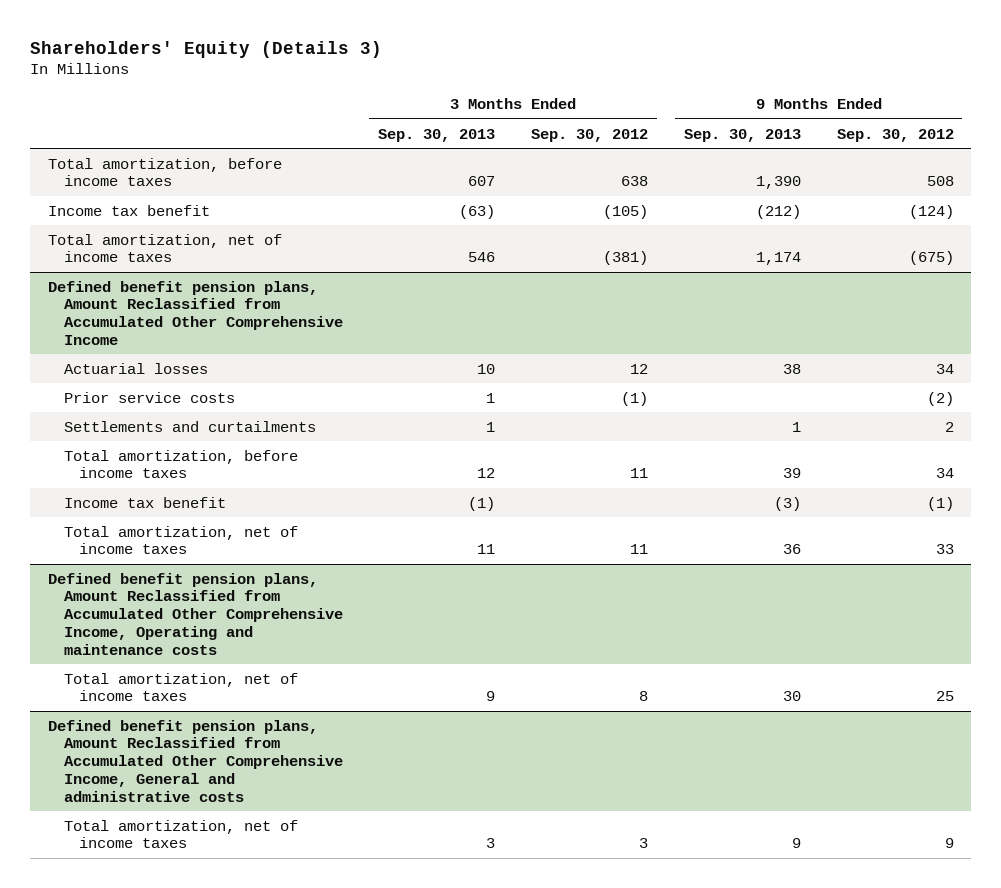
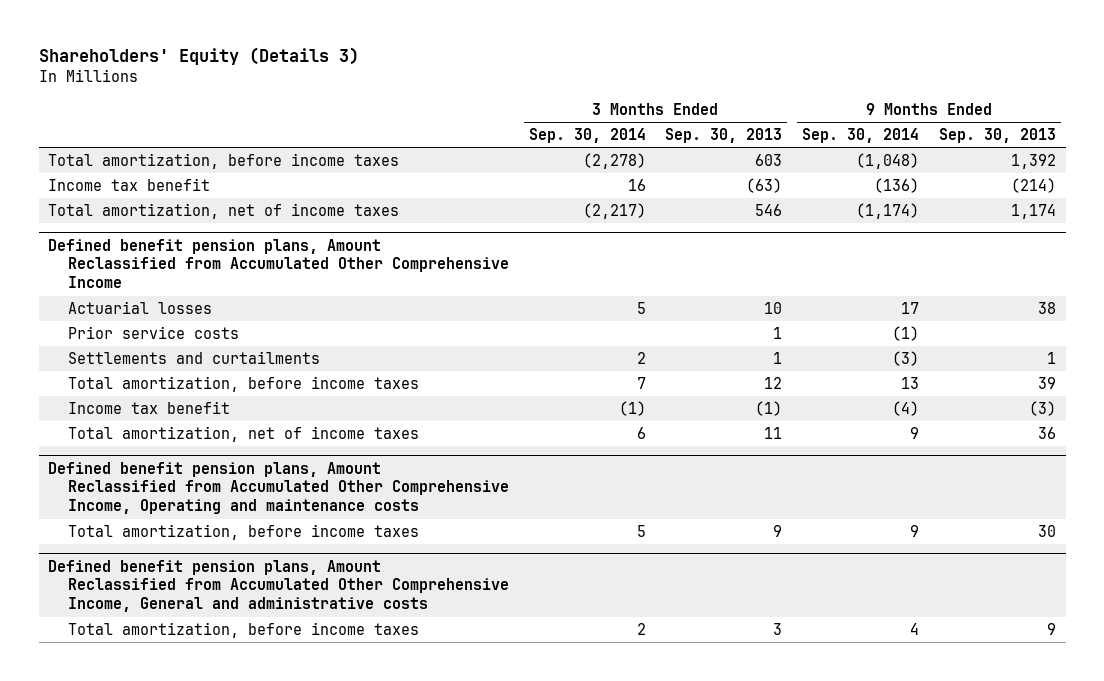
[531,128,649,142] Sep. 30, 2012 -> none
[836,128,954,142] Sep. 30, 2012 -> none
none -> [528,128,646,144] Sep. 30, 2014
none -> [802,128,920,144] Sep. 30, 2014
[468,176,496,187] 607 -> [755,154,783,167] 603
[755,176,801,190] 1,390 -> [1010,154,1056,170] 1,392
[755,204,801,219] (212) -> [1010,178,1056,194] (214)
[63,672,298,702] Total amortization, net of income taxes -> [67,524,419,541] Total amortization, before income taxes
[63,819,298,849] Total amortization, net of income taxes -> [67,622,419,639] Total amortization, before income taxes

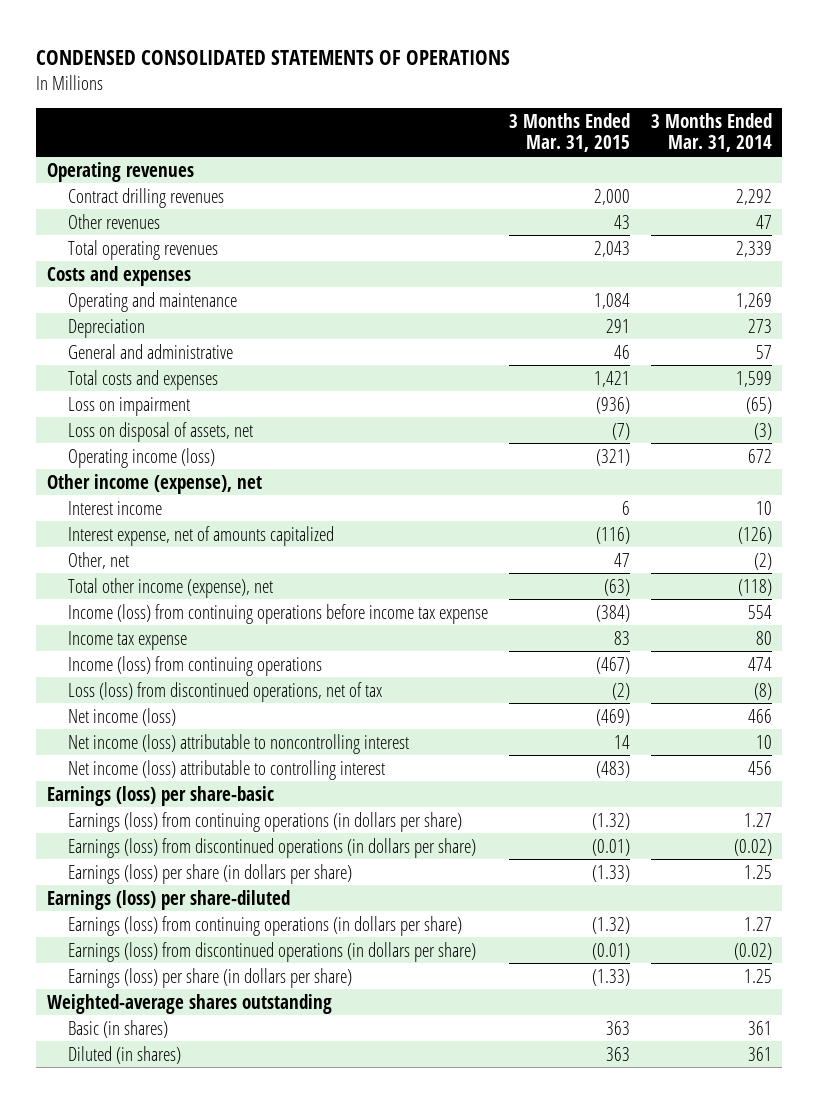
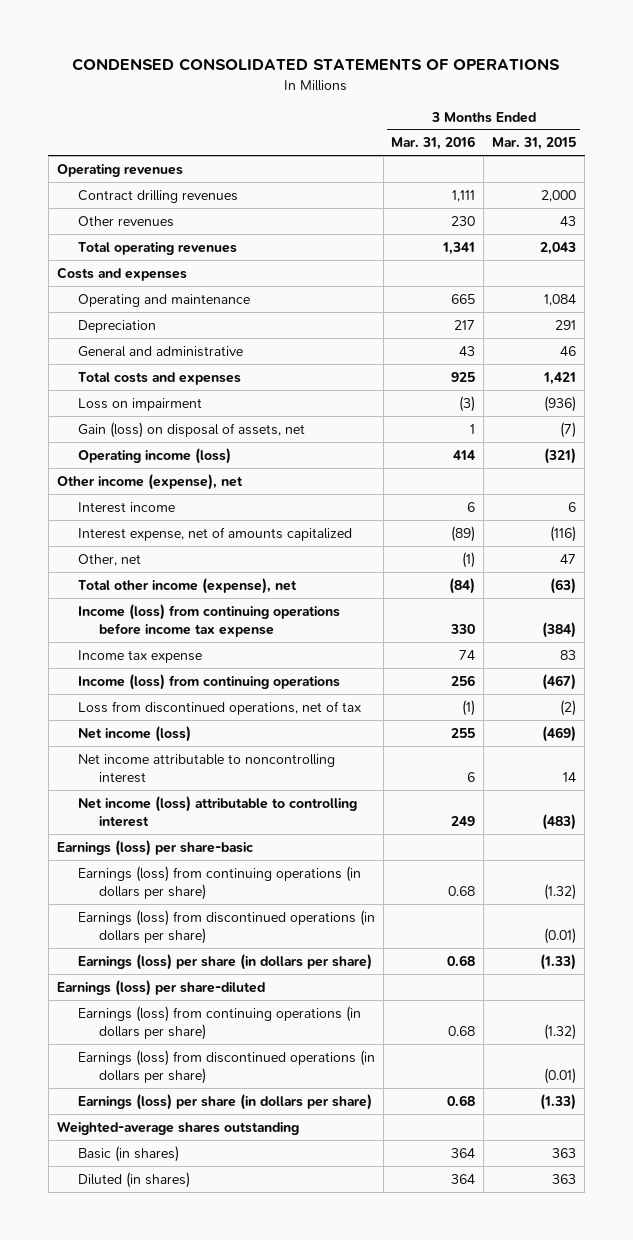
[651,112,773,153] 3 Months Ended Mar. 31, 2014 -> none
none -> [391,136,476,151] Mar. 31, 2016
[68,421,254,442] Loss on disposal of assets, net -> [77,421,305,438] Gain (loss) on disposal of assets, net
[68,681,383,702] Loss (loss) from discontinued operations, net of tax -> [77,700,361,715] Loss from discontinued operations, net of tax
[68,733,410,754] Net income (loss) attributable to noncontrolling interest -> [77,753,335,783] Net income attributable to noncontrolling interest

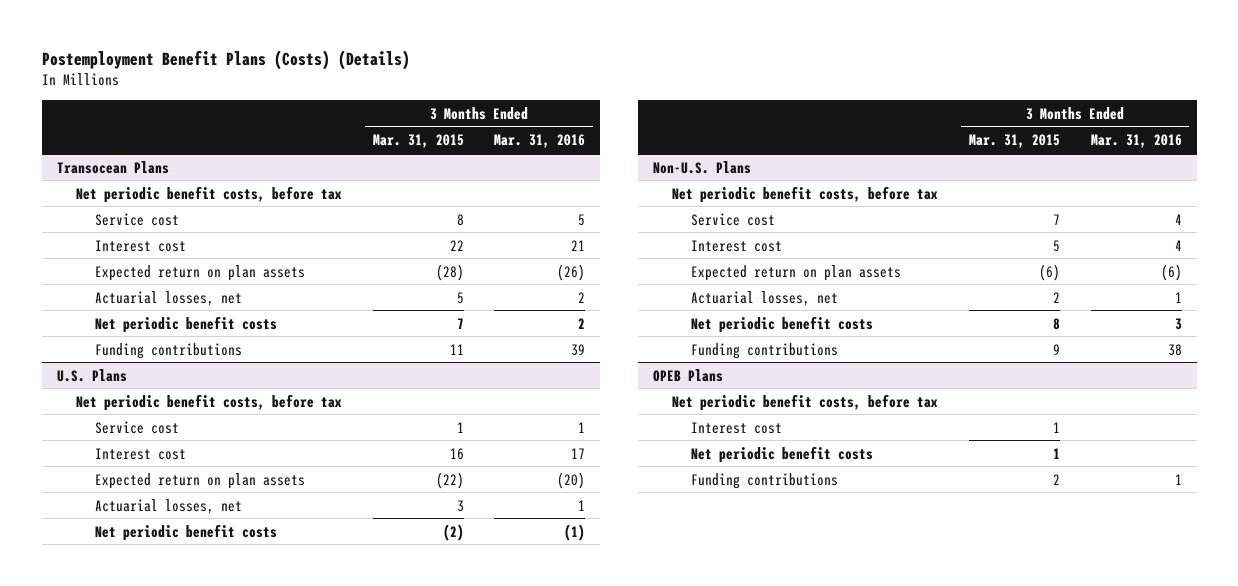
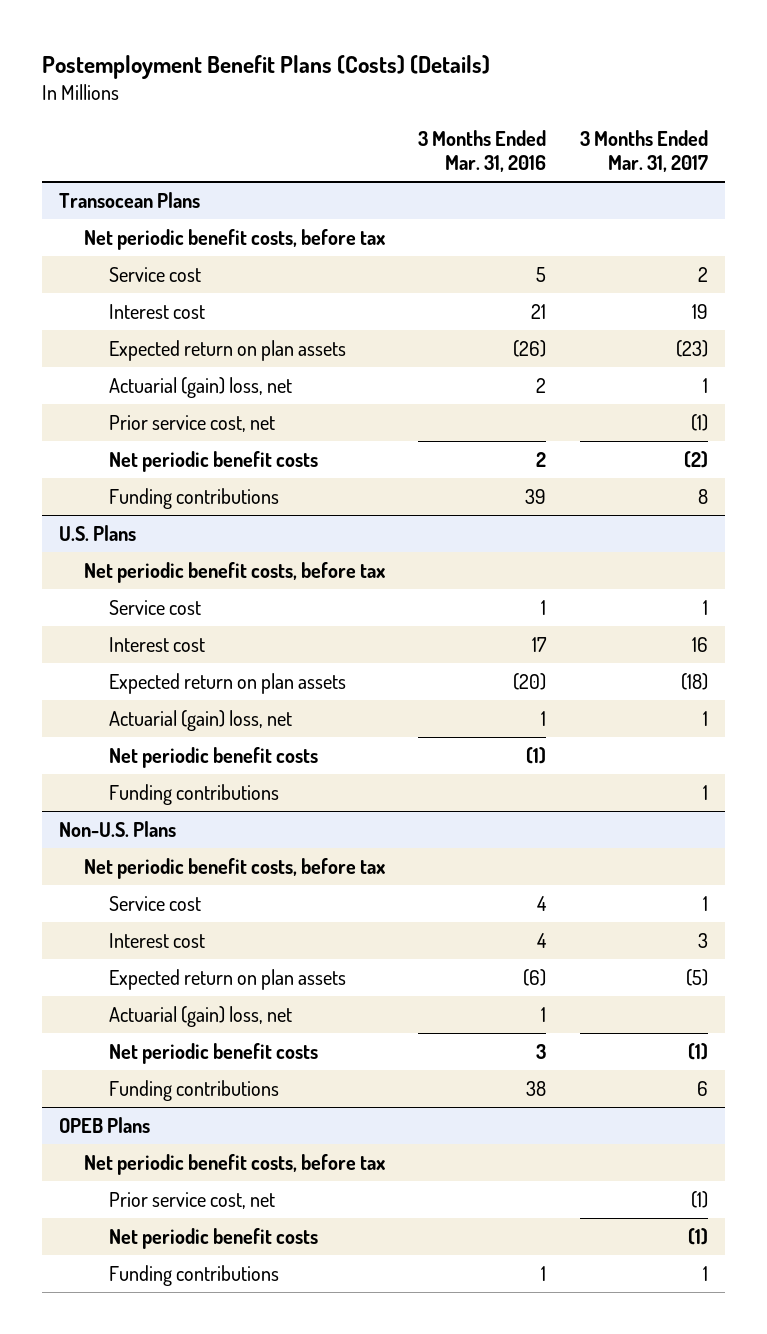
[372,134,464,149] Mar. 31, 2015 -> none
none -> [579,130,708,173] 3 Months Ended Mar. 31, 2017
[95,290,243,306] Actuarial losses, net -> [108,376,292,398] Actuarial (gain) loss, net
none -> [108,414,275,432] Prior service cost, net
[95,498,243,514] Actuarial losses, net -> [108,709,292,731] Actuarial (gain) loss, net
none -> [108,783,279,805] Funding contributions
[691,290,839,306] Actuarial losses, net -> [108,1005,292,1027] Actuarial (gain) loss, net
[691,421,783,434] Interest cost -> none
none -> [108,1191,275,1209] Prior service cost, net

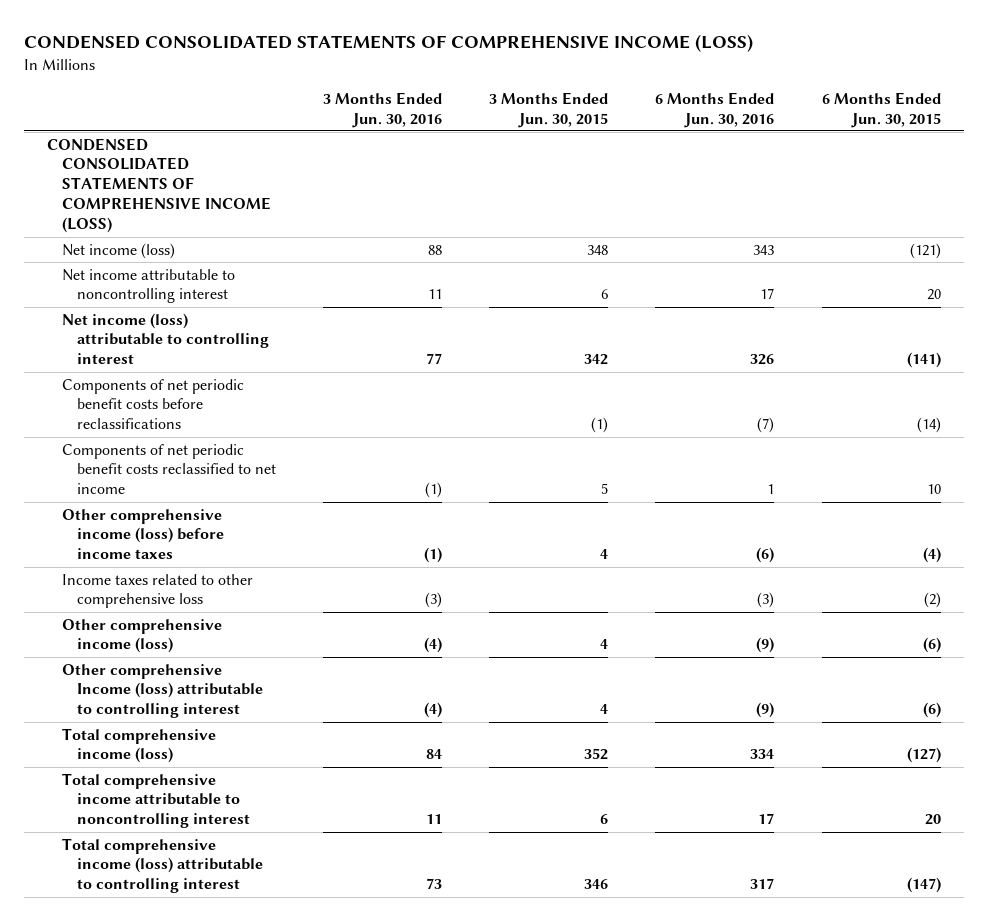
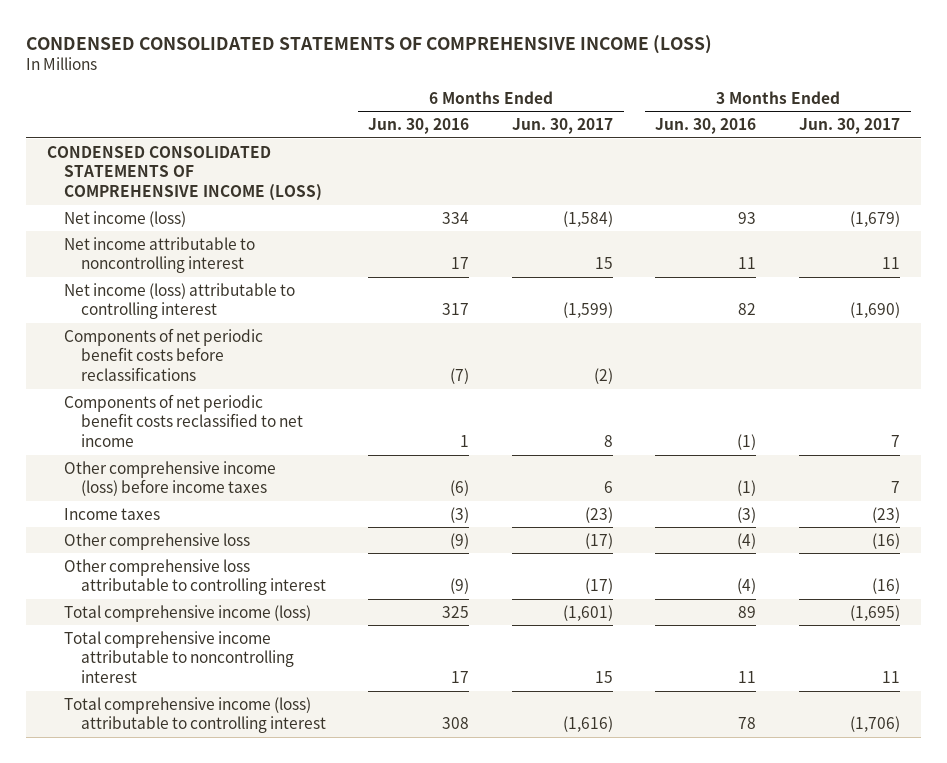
[489,91,609,128] 3 Months Ended Jun. 30, 2015 -> none
[821,91,941,128] 6 Months Ended Jun. 30, 2015 -> none
none -> [511,118,613,135] Jun. 30, 2017
none -> [798,118,900,135] Jun. 30, 2017
[427,244,442,255] 88 -> [738,211,757,224] 93
[753,244,775,255] 343 -> [442,211,470,224] 334
[425,353,442,365] 77 -> [738,303,757,316] 82
[750,354,775,366] 326 -> [442,303,470,316] 317
[61,573,253,609] Income taxes related to other comprehensive loss -> [63,507,160,520] Income taxes
[61,618,222,654] Other comprehensive income (loss) -> [63,532,250,550] Other comprehensive loss
[61,663,263,719] Other comprehensive Income (loss) attributable to controlling interest -> [63,558,326,596] Other comprehensive loss attributable to controlling interest
[425,749,442,760] 84 -> [738,605,757,618] 89
[750,749,775,760] 334 -> [442,605,470,618] 325
[425,878,442,890] 73 -> [738,717,757,730] 78
[750,878,775,890] 317 -> [442,717,470,730] 308

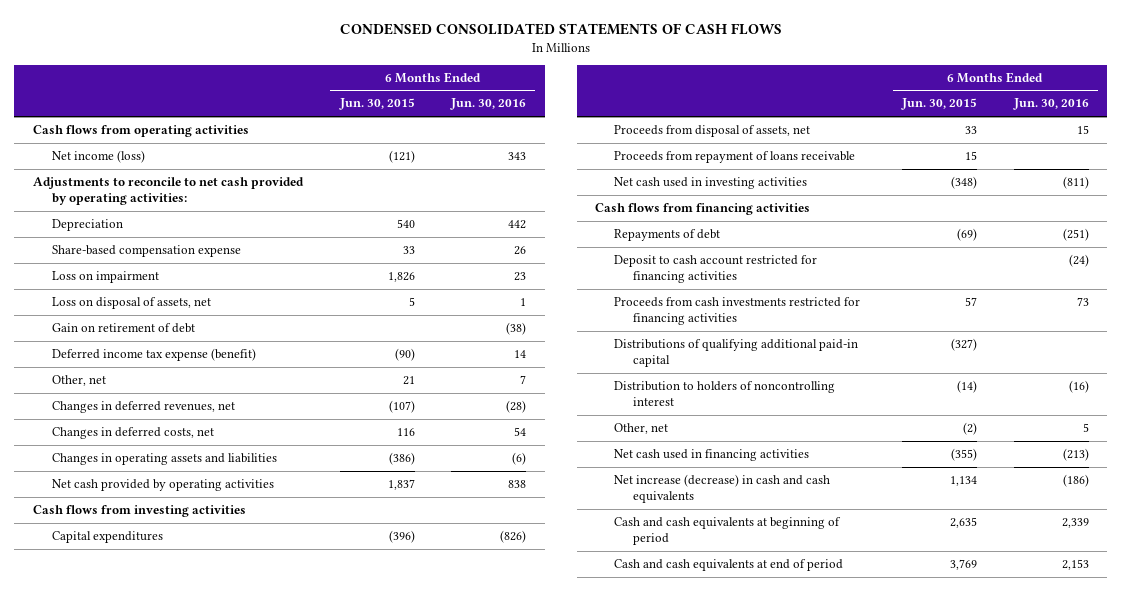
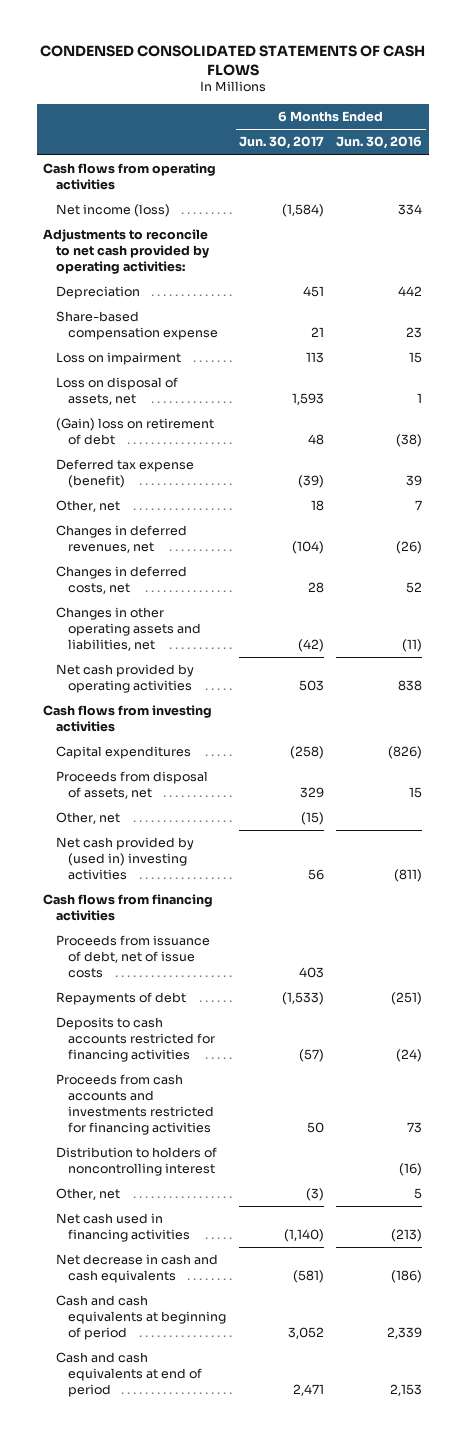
[338,98,415,111] Jun. 30, 2015 -> none
none -> [238,136,324,150] Jun. 30, 2017
[508,152,527,161] 343 -> [398,204,423,216] 334
[514,246,527,256] 26 -> [406,327,423,339] 23
[514,272,527,282] 23 -> [409,352,423,364] 15
[51,323,195,334] Gain on retirement of debt -> [55,418,214,446] (Gain) loss on retirement of debt
[51,348,256,362] Deferred income tax expense (benefit) -> [55,459,194,489] Deferred tax expense (benefit)
[514,350,527,359] 14 -> [406,475,423,487] 39
[506,400,527,414] (28) -> [396,541,423,555] (26)
[514,427,527,437] 54 -> [406,582,423,594] 52
[51,453,277,466] Changes in operating assets and liabilities -> [55,607,202,652] Changes in other operating assets and liabilities, net
[512,452,527,466] (6) -> [402,639,423,653] (11)
[613,151,855,164] Proceeds from repayment of loans receivable -> none
none -> [55,812,120,825] Other, net
[613,177,807,190] Net cash used in investing activities -> [55,837,194,881] Net cash provided by (used in) investing activities
none -> [55,935,210,979] Proceeds from issuance of debt, net of issue costs
[613,339,858,368] Distributions of qualifying additional paid-in capital -> none
[613,255,817,284] Deposit to cash account restricted for financing activities -> [55,1017,216,1063] Deposits to cash accounts restricted for financing activities
[613,297,860,326] Proceeds from cash investments restricted for financing activities -> [55,1074,215,1135] Proceeds from cash accounts and investments restricted for financing activities
[613,474,830,504] Net increase (decrease) in cash and cash equivalents -> [55,1254,218,1284] Net decrease in cash and cash equivalents

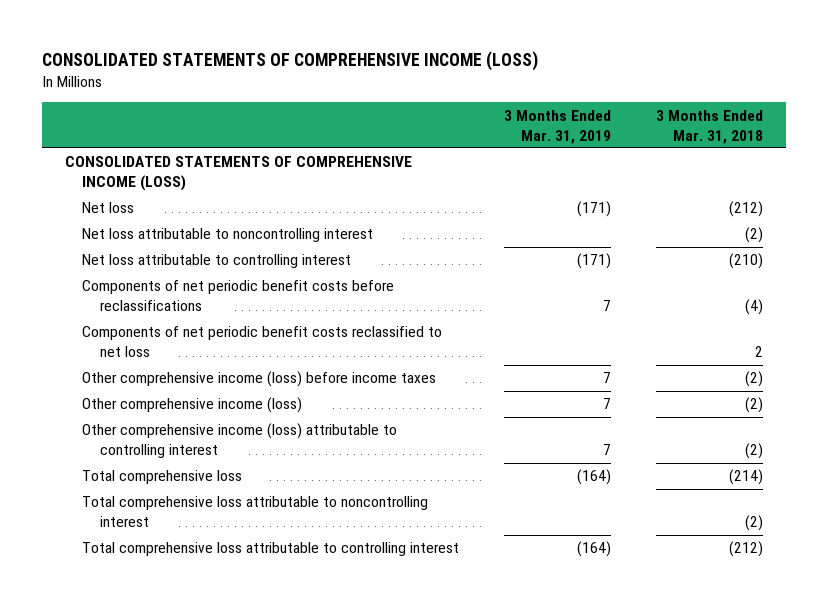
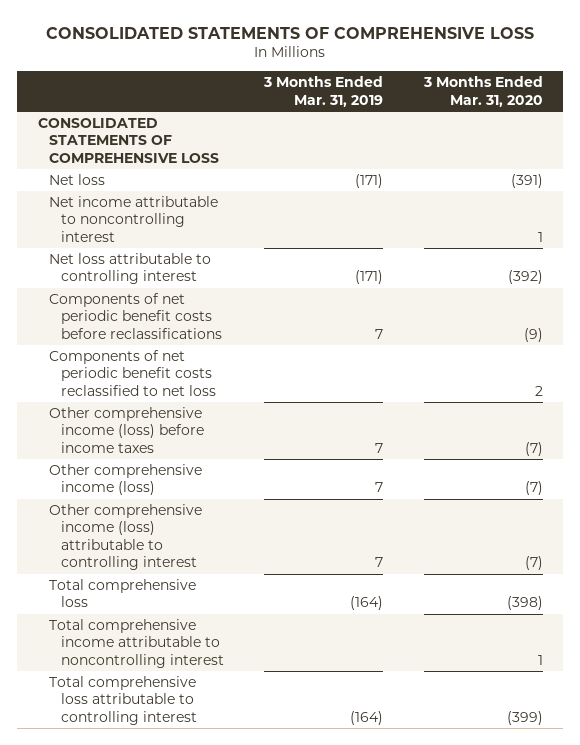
[42,51,539,72] CONSOLIDATED STATEMENTS OF COMPREHENSIVE INCOME (LOSS) -> [46,26,535,39] CONSOLIDATED STATEMENTS OF COMPREHENSIVE LOSS
[656,109,764,144] 3 Months Ended Mar. 31, 2018 -> none
none -> [422,76,543,107] 3 Months Ended Mar. 31, 2020
[64,156,412,192] CONSOLIDATED STATEMENTS OF COMPREHENSIVE INCOME (LOSS) -> [37,118,220,163] CONSOLIDATED STATEMENTS OF COMPREHENSIVE LOSS
[82,228,374,243] Net loss attributable to noncontrolling interest -> [49,196,219,242] Net income attributable to noncontrolling interest
[82,496,429,528] Total comprehensive loss attributable to noncontrolling interest -> [49,619,224,668] Total comprehensive income attributable to noncontrolling interest

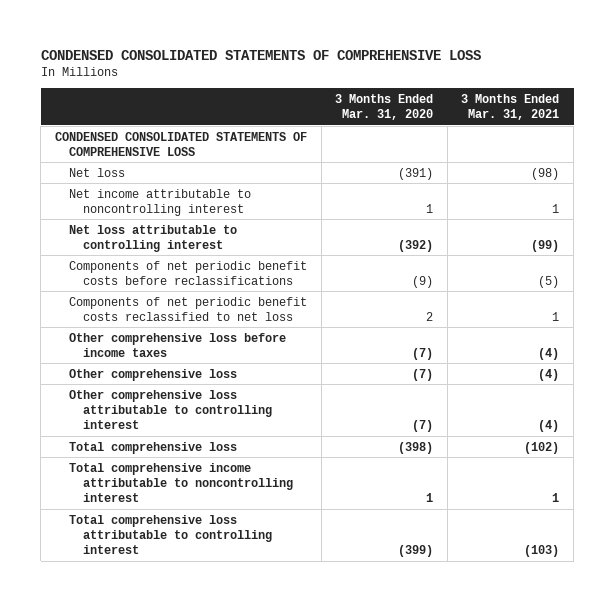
[46,26,535,39] CONSOLIDATED STATEMENTS OF COMPREHENSIVE LOSS -> [40,49,481,60] CONDENSED CONSOLIDATED STATEMENTS OF COMPREHENSIVE LOSS
[263,76,384,107] 3 Months Ended Mar. 31, 2019 -> none
none -> [461,93,560,121] 3 Months Ended Mar. 31, 2021
[37,118,220,163] CONSOLIDATED STATEMENTS OF COMPREHENSIVE LOSS -> [54,131,307,156] CONDENSED CONSOLIDATED STATEMENTS OF COMPREHENSIVE LOSS
[49,407,204,453] Other comprehensive income (loss) before income taxes -> [69,332,287,357] Other comprehensive loss before income taxes
[49,464,203,496] Other comprehensive income (loss) -> [69,368,238,381] Other comprehensive loss
[49,504,203,571] Other comprehensive income (loss) attributable to controlling interest -> [69,389,273,430] Other comprehensive loss attributable to controlling interest

